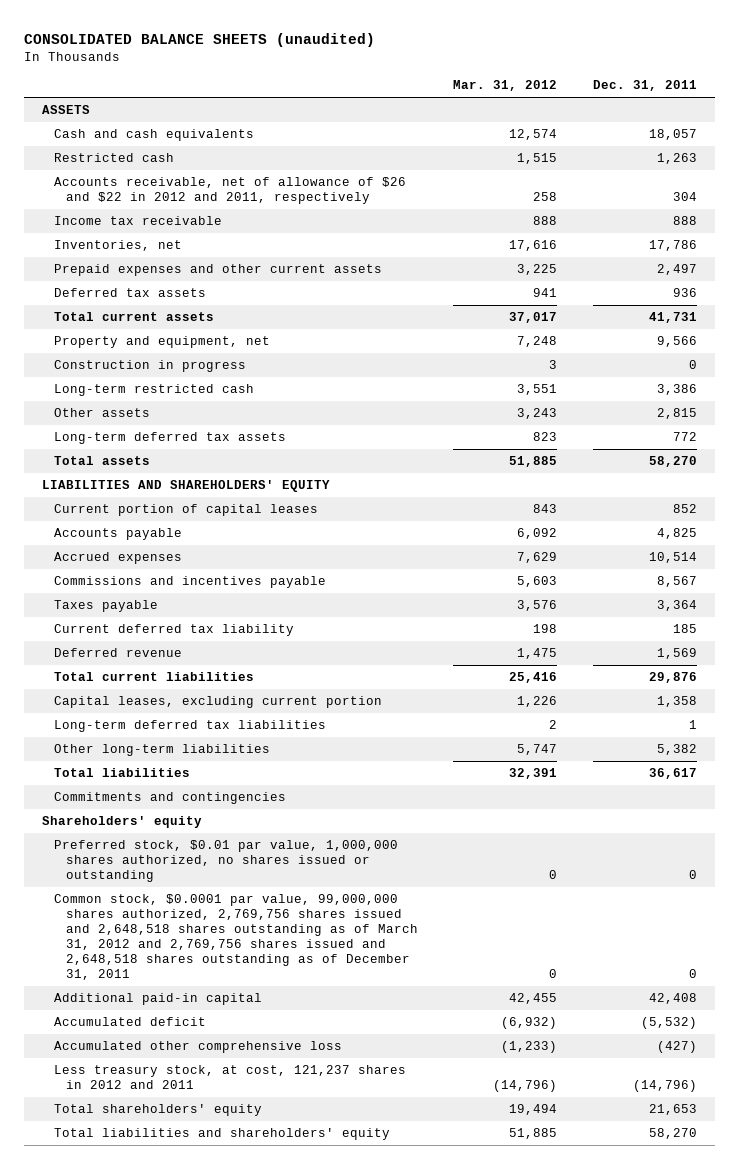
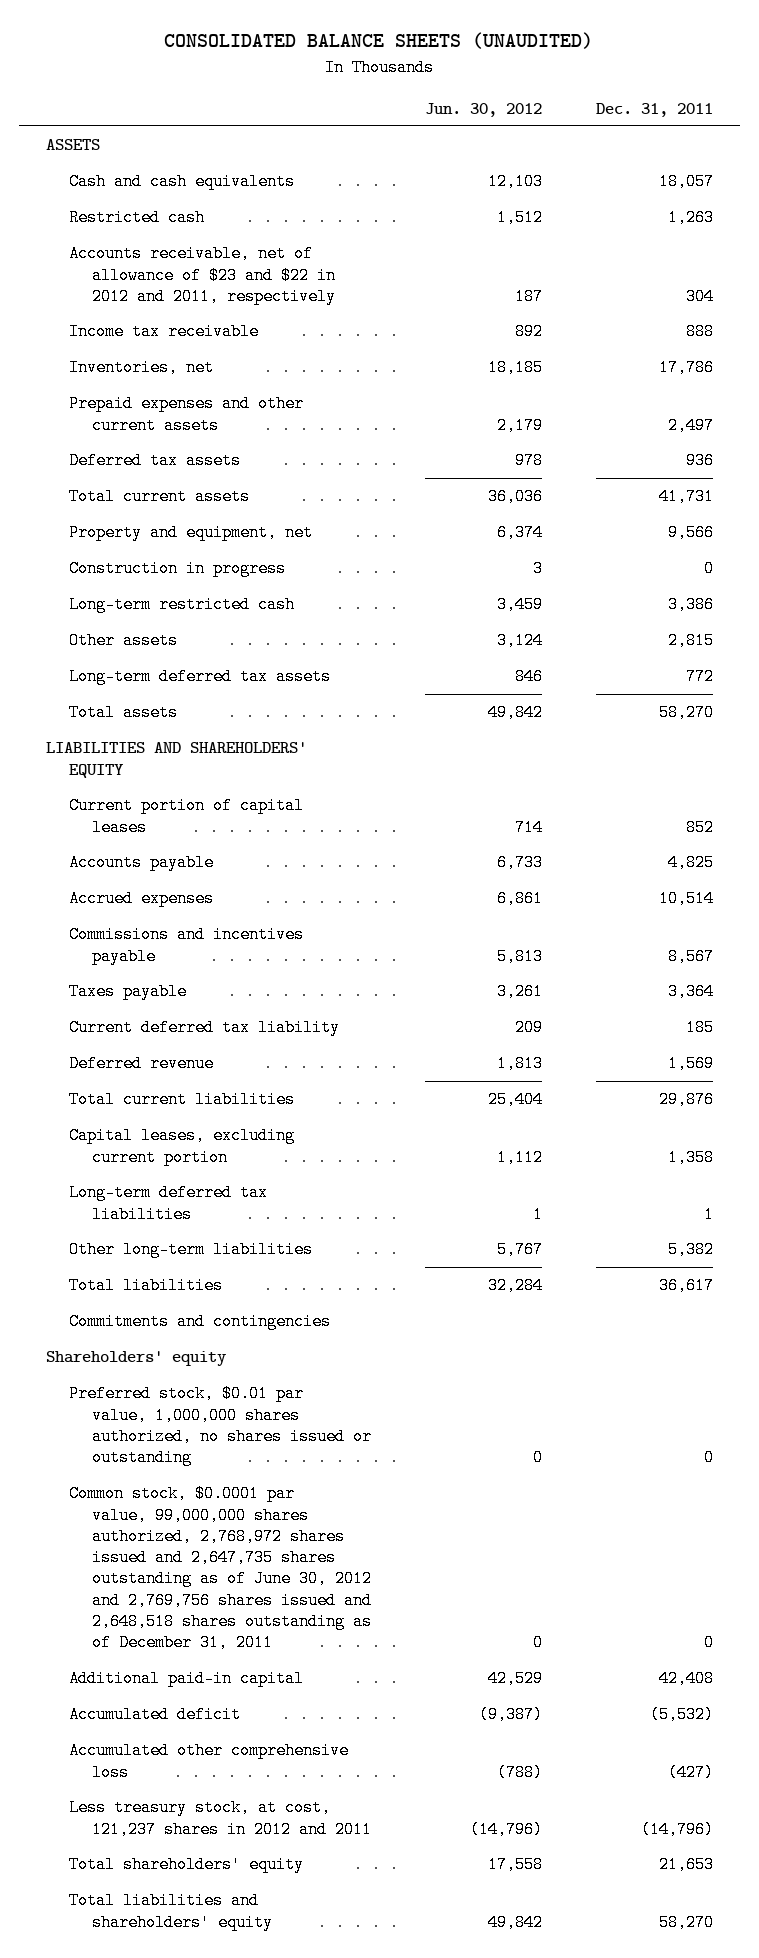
[24,32,376,47] CONSOLIDATED BALANCE SHEETS (unaudited) -> [164,32,594,50] CONSOLIDATED BALANCE SHEETS (UNAUDITED)
[453,80,558,92] Mar. 31, 2012 -> none
none -> [424,102,542,117] Jun. 30, 2012
[53,177,406,205] Accounts receivable, net of allowance of $26 and $22 in 2012 and 2011, respectively -> [69,245,337,305] Accounts receivable, net of allowance of $23 and $22 in 2012 and 2011, respectively
[53,894,418,980] Common stock, $0.0001 par value, 99,000,000 shares authorized, 2,769,756 shares issued and 2,648,518 shares outstanding as of March 31, 2012 and 2,769,756 shares issued and 2,648,518 shares outstanding as of December 31, 2011 -> [69,1485,373,1652] Common stock, $0.0001 par value, 99,000,000 shares authorized, 2,768,972 shares issued and 2,647,735 shares outstanding as of June 30, 2012 and 2,769,756 shares issued and 2,648,518 shares outstanding as of December 31, 2011

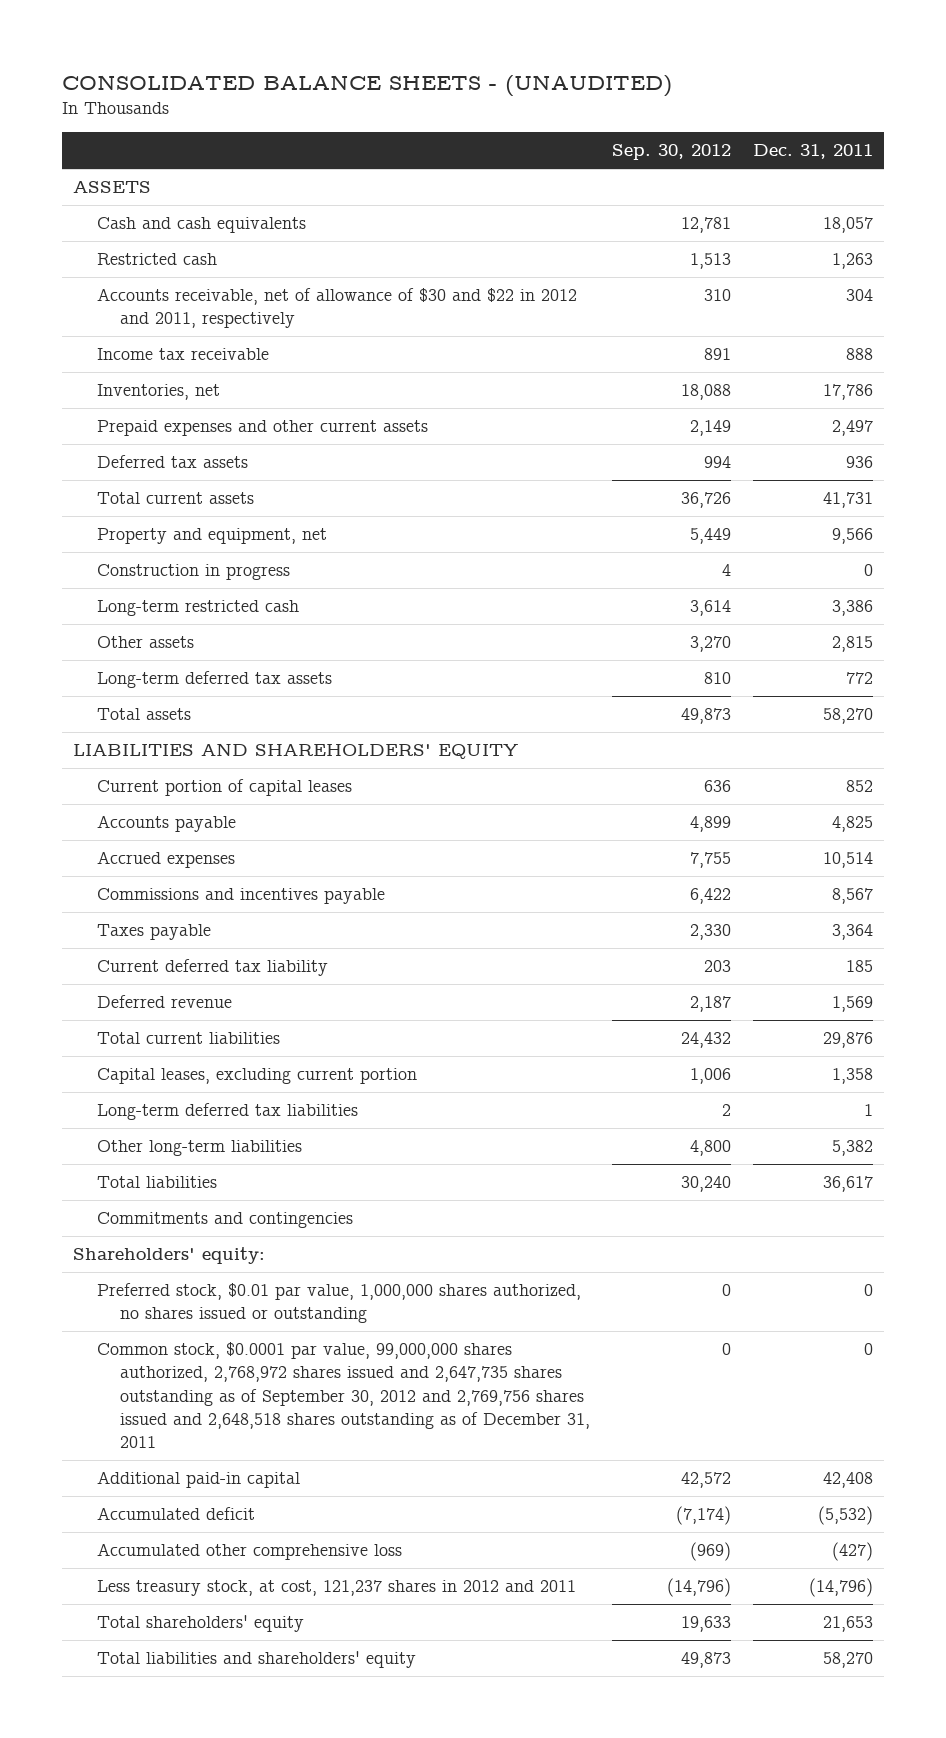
[164,32,594,50] CONSOLIDATED BALANCE SHEETS (UNAUDITED) -> [61,74,672,97] CONSOLIDATED BALANCE SHEETS - (UNAUDITED)
[424,102,542,117] Jun. 30, 2012 -> none
none -> [612,144,732,161] Sep. 30, 2012
[69,245,337,305] Accounts receivable, net of allowance of $23 and $22 in 2012 and 2011, respectively -> [96,288,577,329] Accounts receivable, net of allowance of $30 and $22 in 2012 and 2011, respectively
[45,1351,227,1367] Shareholders' equity -> [72,1247,265,1265] Shareholders' equity:
[69,1485,373,1652] Common stock, $0.0001 par value, 99,000,000 shares authorized, 2,768,972 shares issued and 2,647,735 shares outstanding as of June 30, 2012 and 2,769,756 shares issued and 2,648,518 shares outstanding as of December 31, 2011 -> [96,1342,591,1448] Common stock, $0.0001 par value, 99,000,000 shares authorized, 2,768,972 shares issued and 2,647,735 shares outstanding as of September 30, 2012 and 2,769,756 shares issued and 2,648,518 shares outstanding as of December 31, 2011

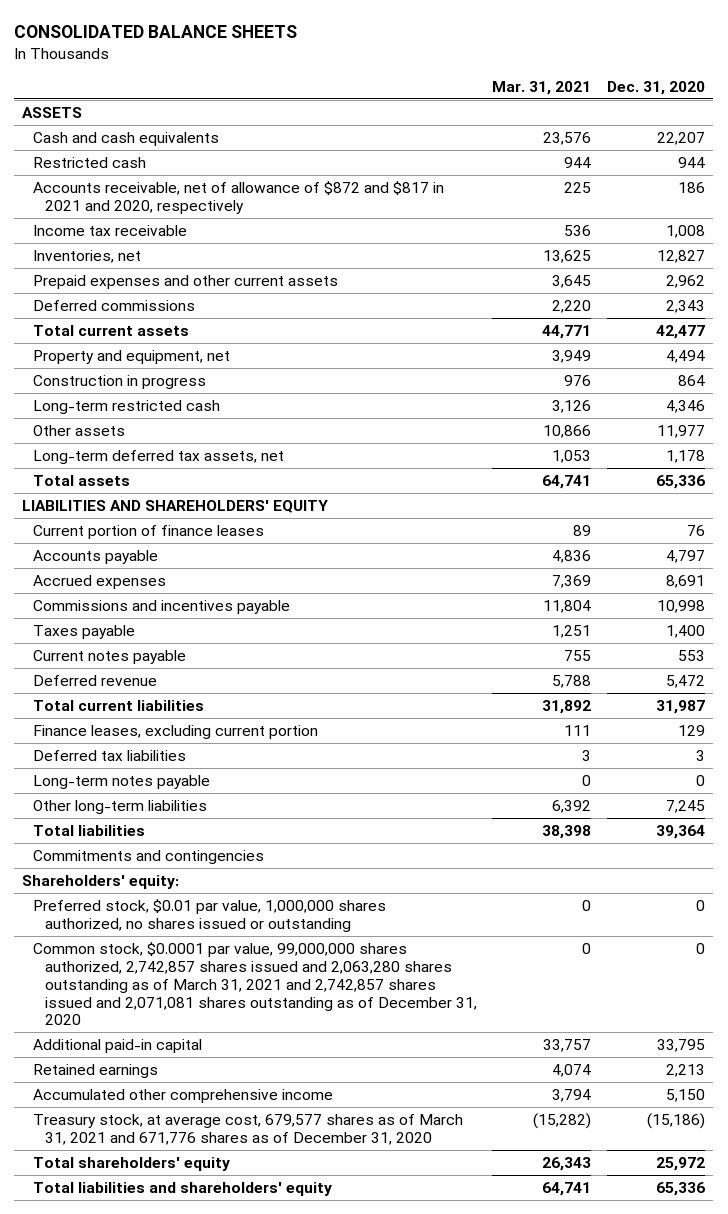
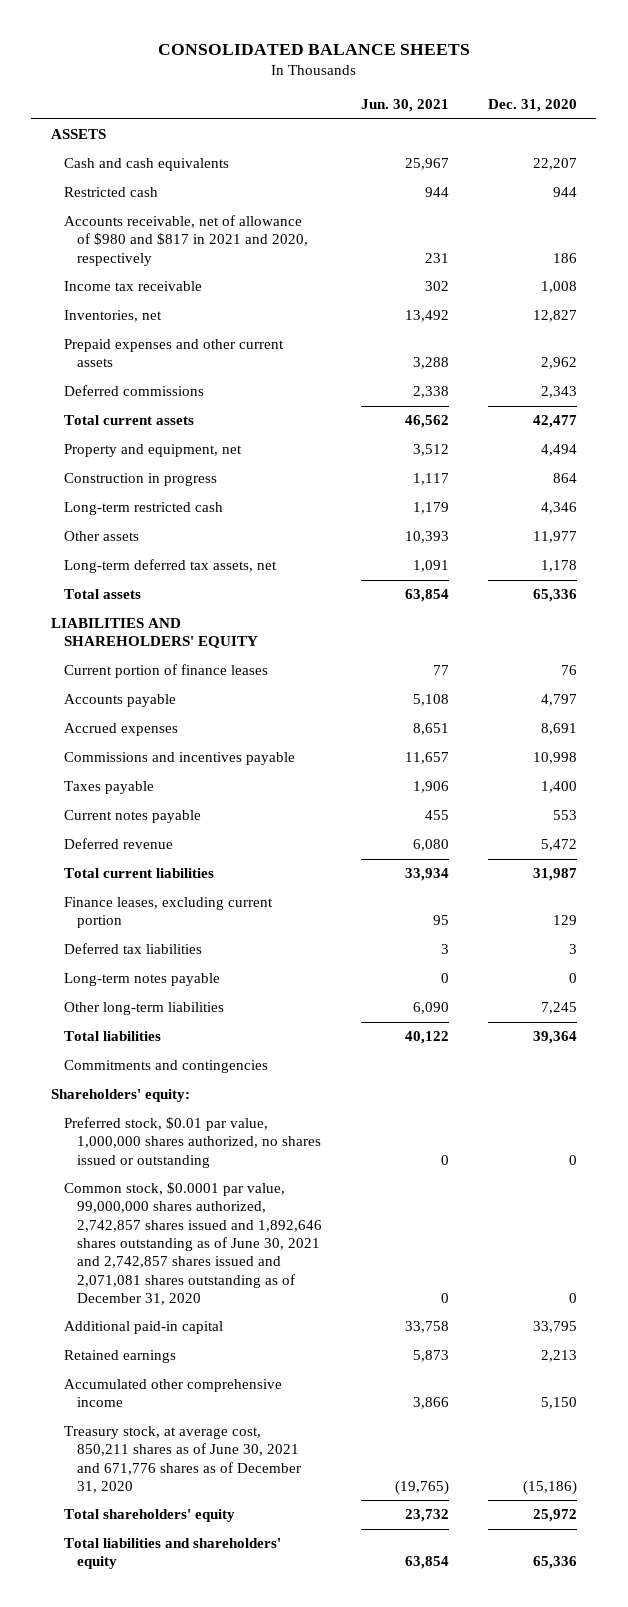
[492,80,592,95] Mar. 31, 2021 -> none
none -> [361,99,450,113] Jun. 30, 2021
[33,180,445,214] Accounts receivable, net of allowance of $872 and $817 in 2021 and 2020, respectively -> [63,215,309,266] Accounts receivable, net of allowance of $980 and $817 in 2021 and 2020, respectively
[33,941,477,1026] Common stock, $0.0001 par value, 99,000,000 shares authorized, 2,742,857 shares issued and 2,063,280 shares outstanding as of March 31, 2021 and 2,742,857 shares issued and 2,071,081 shares outstanding as of December 31, 2020 -> [63,1182,323,1305] Common stock, $0.0001 par value, 99,000,000 shares authorized, 2,742,857 shares issued and 1,892,646 shares outstanding as of June 30, 2021 and 2,742,857 shares issued and 2,071,081 shares outstanding as of December 31, 2020
[33,1113,464,1145] Treasury stock, at average cost, 679,577 shares as of March 31, 2021 and 671,776 shares as of December 31, 2020 -> [63,1426,302,1494] Treasury stock, at average cost, 850,211 shares as of June 30, 2021 and 671,776 shares as of December 31, 2020

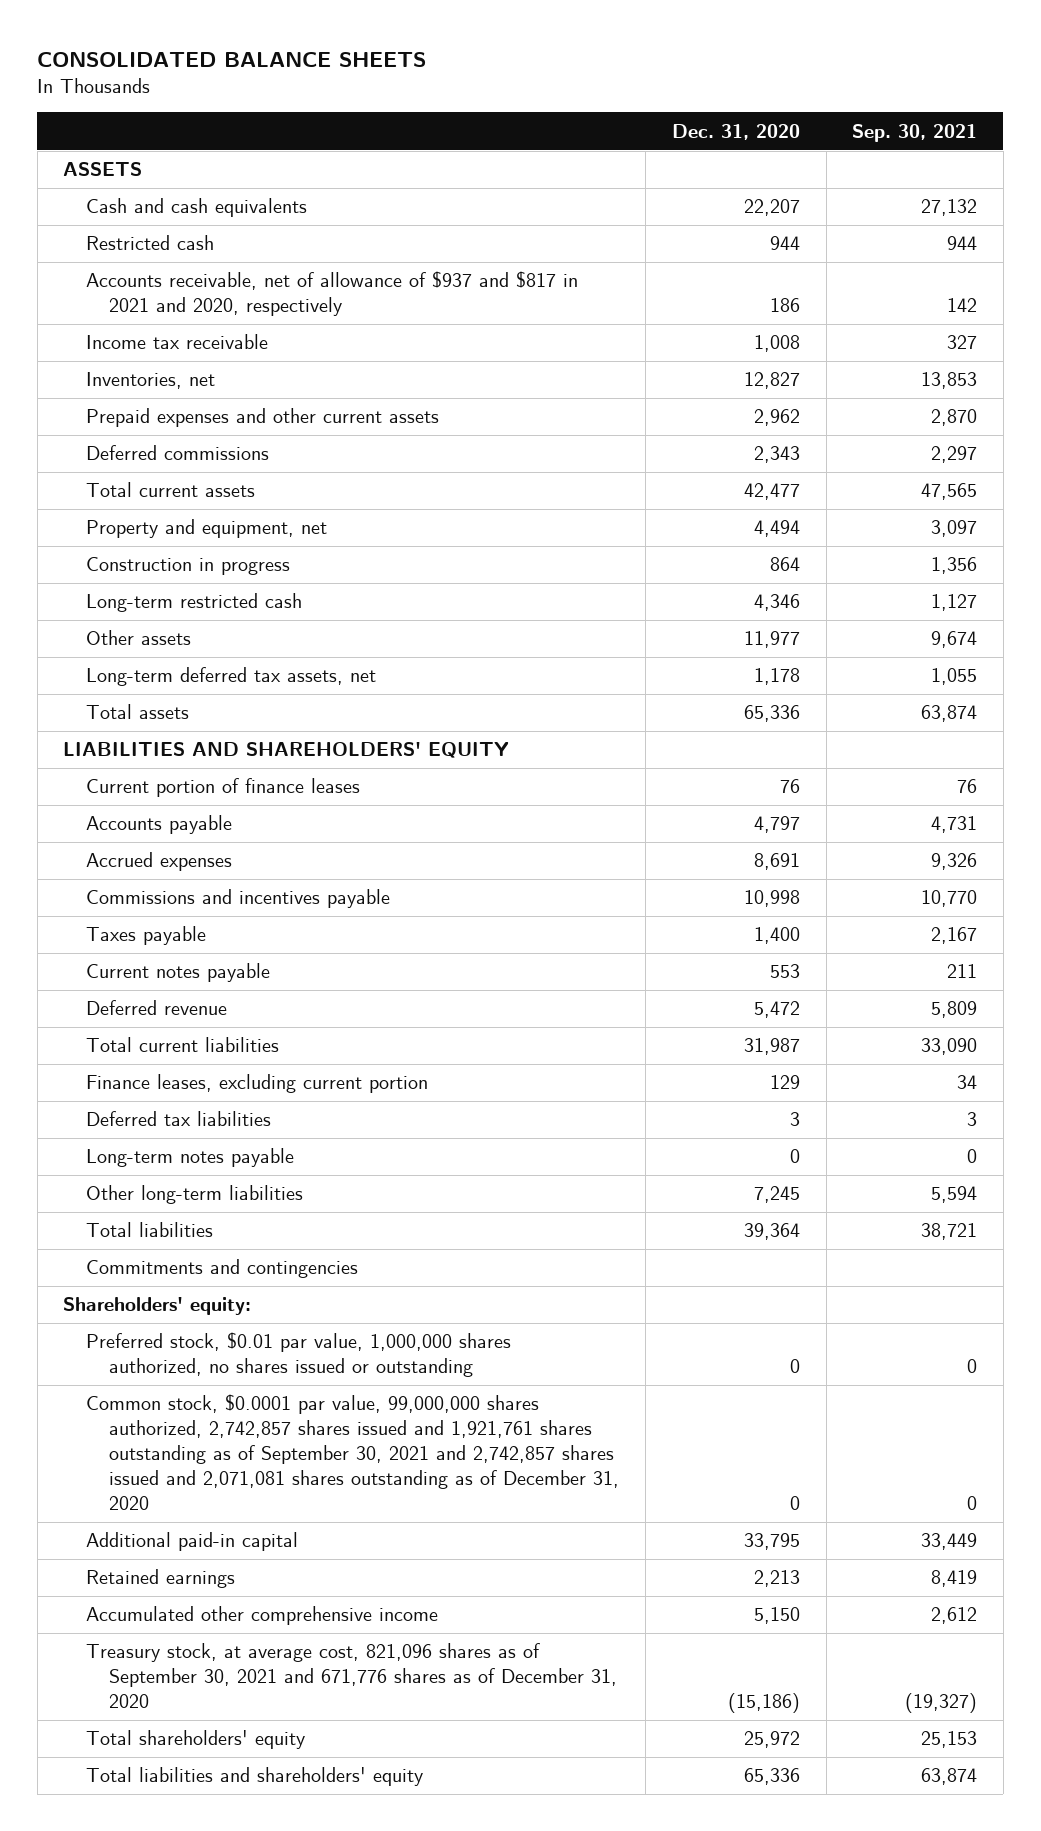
[361,99,450,113] Jun. 30, 2021 -> none
none -> [852,123,978,142] Sep. 30, 2021
[63,215,309,266] Accounts receivable, net of allowance of $980 and $817 in 2021 and 2020, respectively -> [86,271,579,317] Accounts receivable, net of allowance of $937 and $817 in 2021 and 2020, respectively
[63,1182,323,1305] Common stock, $0.0001 par value, 99,000,000 shares authorized, 2,742,857 shares issued and 1,892,646 shares outstanding as of June 30, 2021 and 2,742,857 shares issued and 2,071,081 shares outstanding as of December 31, 2020 -> [86,1394,620,1510] Common stock, $0.0001 par value, 99,000,000 shares authorized, 2,742,857 shares issued and 1,921,761 shares outstanding as of September 30, 2021 and 2,742,857 shares issued and 2,071,081 shares outstanding as of December 31, 2020
[63,1426,302,1494] Treasury stock, at average cost, 850,211 shares as of June 30, 2021 and 671,776 shares as of December 31, 2020 -> [86,1643,618,1709] Treasury stock, at average cost, 821,096 shares as of September 30, 2021 and 671,776 shares as of December 31, 2020

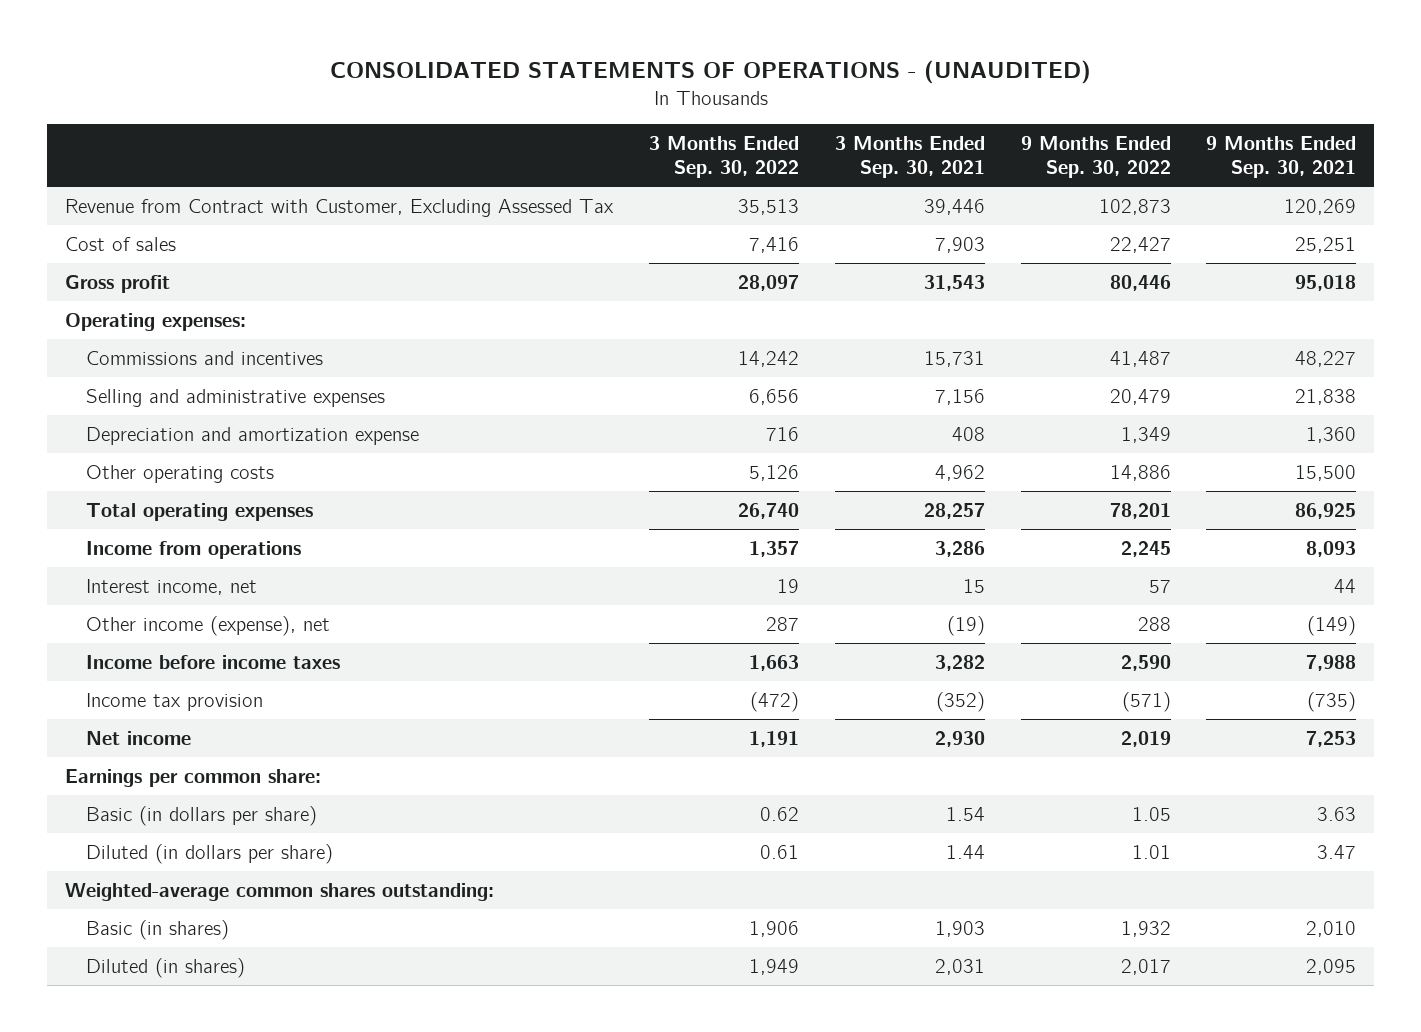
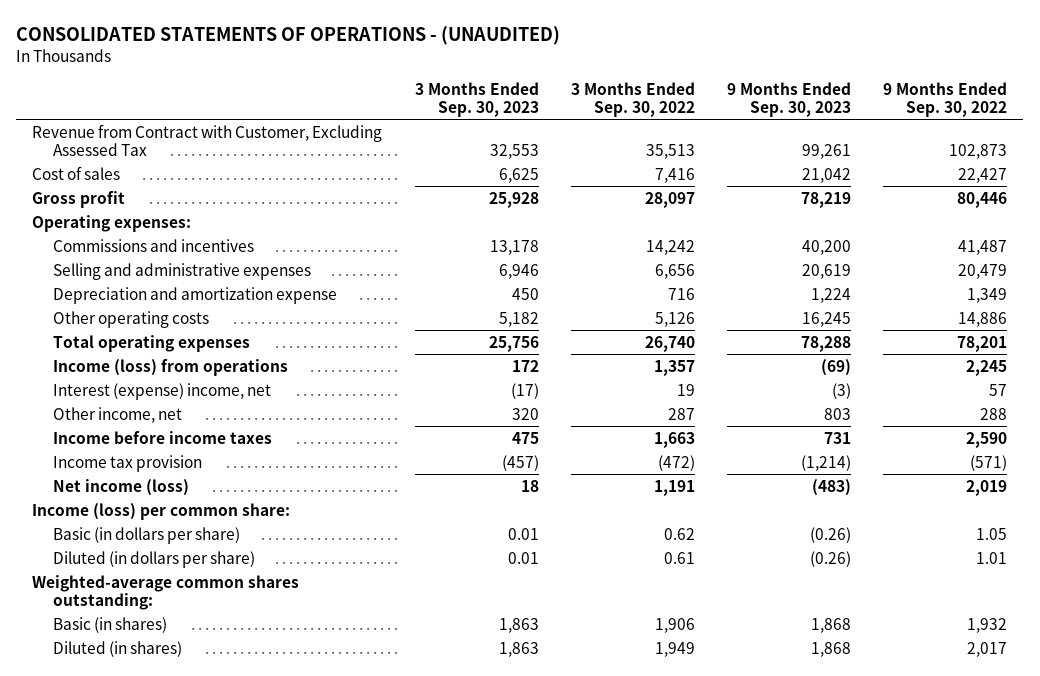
[834,136,985,179] 3 Months Ended Sep. 30, 2021 -> none
[1206,136,1357,179] 9 Months Ended Sep. 30, 2021 -> none
none -> [414,81,539,118] 3 Months Ended Sep. 30, 2023
none -> [727,81,852,118] 9 Months Ended Sep. 30, 2023
[86,540,302,559] Income from operations -> [53,358,289,376] Income (loss) from operations
[86,578,258,595] Interest income, net -> [53,382,272,400] Interest (expense) income, net
[86,615,331,636] Other income (expense), net -> [53,406,183,423] Other income, net
[86,730,192,745] Net income -> [53,478,190,496] Net income (loss)
[64,768,321,787] Earnings per common share: -> [32,502,291,520] Income (loss) per common share:

